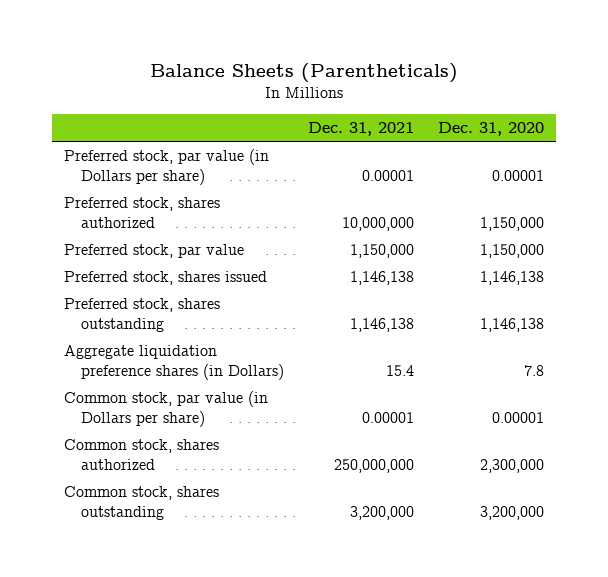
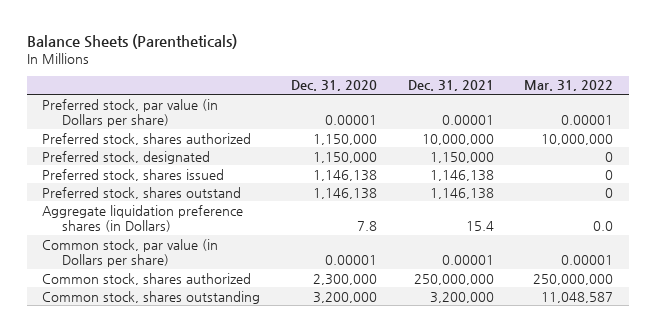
none -> [524,80,614,92] Mar. 31, 2022
[64,244,245,259] Preferred stock, par value -> [42,150,211,164] Preferred stock, designated
[64,298,221,333] Preferred stock, shares outstanding -> [42,186,242,199] Preferred stock, shares outstand

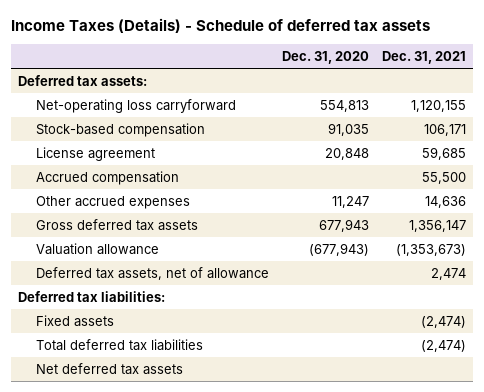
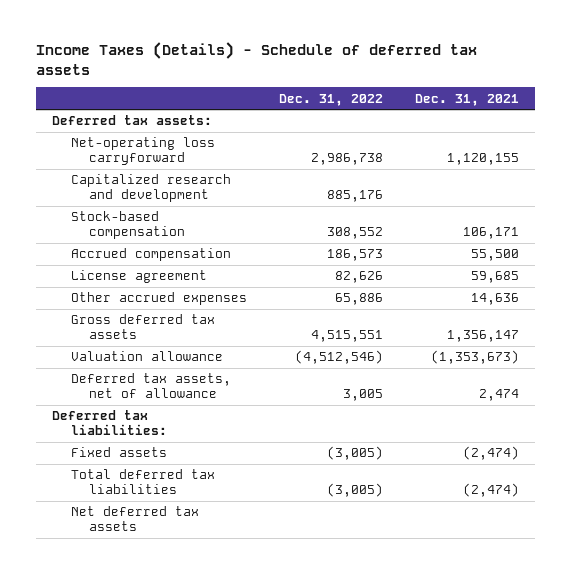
[282,51,370,65] Dec. 31, 2020 -> none
none -> [278,93,383,106] Dec. 31, 2022
none -> [70,174,231,203] Capitalized research and development
[36,146,156,161] License agreement -> [70,270,207,284] License agreement

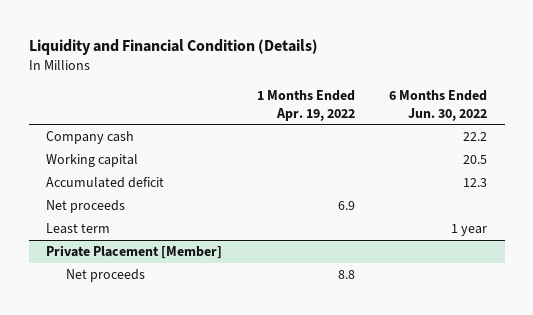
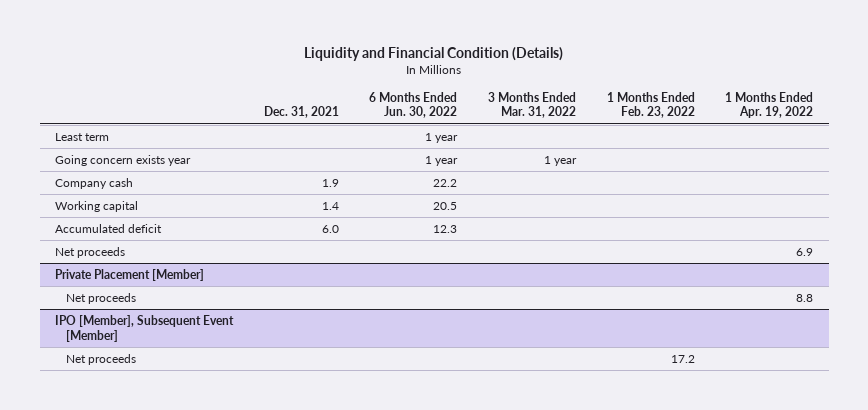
none -> [263,106,339,119] Dec. 31, 2021
none -> [488,91,577,119] 3 Months Ended Mar. 31, 2022
none -> [606,91,695,119] 1 Months Ended Feb. 23, 2022
[46,222,111,234] Least term -> [54,132,109,141] Least term
none -> [54,154,191,166] Going concern exists year
none -> [54,314,234,342] IPO [Member], Subsequent Event [Member]
none -> [66,353,137,365] Net proceeds

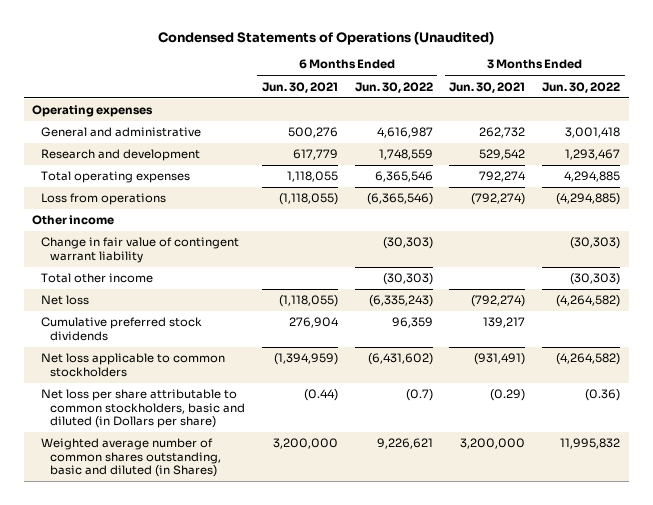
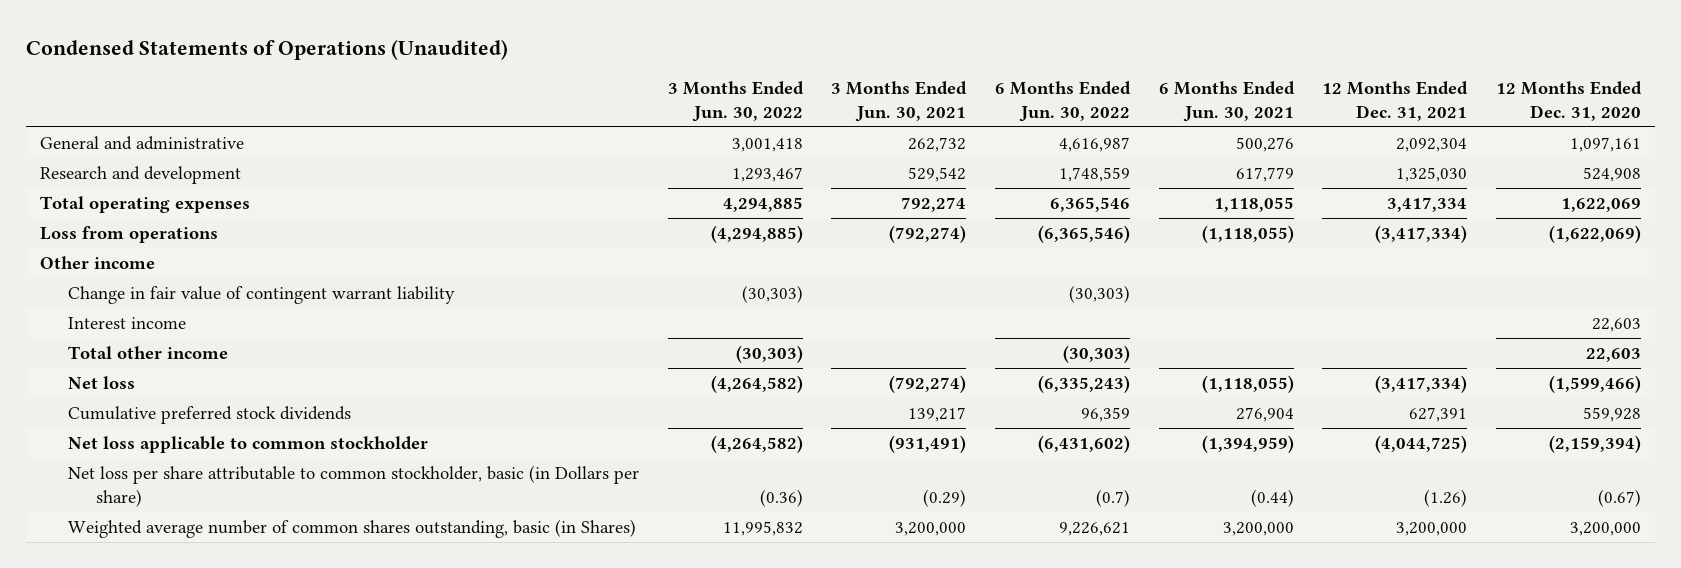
none -> [1322,81,1469,121] 12 Months Ended Dec. 31, 2021
none -> [1495,81,1642,121] 12 Months Ended Dec. 31, 2020
[32,105,154,118] Operating expenses -> none
none -> [68,317,187,330] Interest income
[41,353,226,377] Net loss applicable to common stockholders -> [68,436,429,454] Net loss applicable to common stockholder
[41,389,245,429] Net loss per share attributable to common stockholders, basic and diluted (in Dollars per share) -> [68,465,640,507] Net loss per share attributable to common stockholder, basic (in Dollars per share)
[41,438,221,478] Weighted average number of common shares outstanding, basic and diluted (in Shares) -> [68,519,637,539] Weighted average number of common shares outstanding, basic (in Shares)

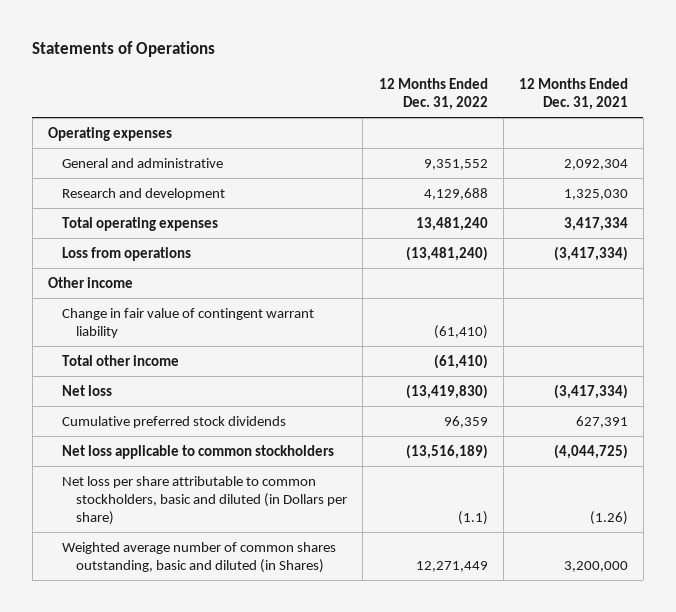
[26,38,509,60] Condensed Statements of Operations (Unaudited) -> [32,41,216,58] Statements of Operations
[667,81,804,122] 3 Months Ended Jun. 30, 2022 -> none
[831,81,968,122] 3 Months Ended Jun. 30, 2021 -> none
[995,81,1132,122] 6 Months Ended Jun. 30, 2022 -> none
[1158,81,1295,122] 6 Months Ended Jun. 30, 2021 -> none
[1495,81,1642,121] 12 Months Ended Dec. 31, 2020 -> none
none -> [378,77,488,110] 12 Months Ended Dec. 31, 2022
none -> [47,126,172,141] Operating expenses
[68,317,187,330] Interest income -> none
[68,436,429,454] Net loss applicable to common stockholder -> [61,444,334,459] Net loss applicable to common stockholders
[68,465,640,507] Net loss per share attributable to common stockholder, basic (in Dollars per share) -> [61,475,348,526] Net loss per share attributable to common stockholders, basic and diluted (in Dollars per share)
[68,519,637,539] Weighted average number of common shares outstanding, basic (in Shares) -> [61,541,336,573] Weighted average number of common shares outstanding, basic and diluted (in Shares)

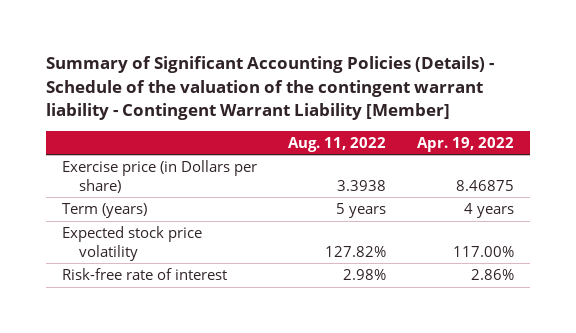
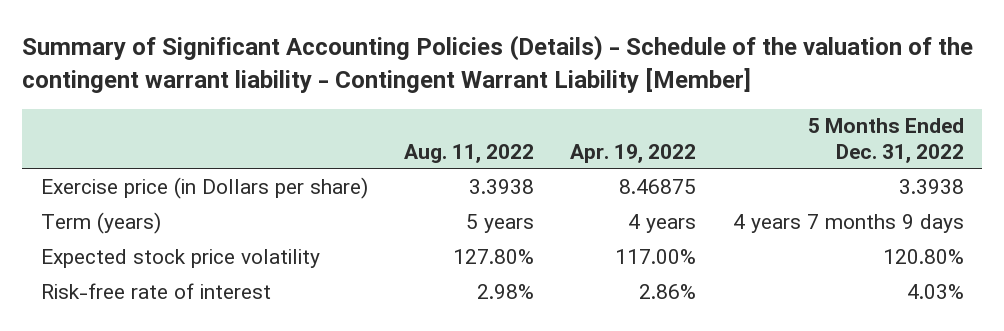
none -> [807,118,964,163] 5 Months Ended Dec. 31, 2022
[325,245,387,257] 127.82% -> [452,248,534,264] 127.80%

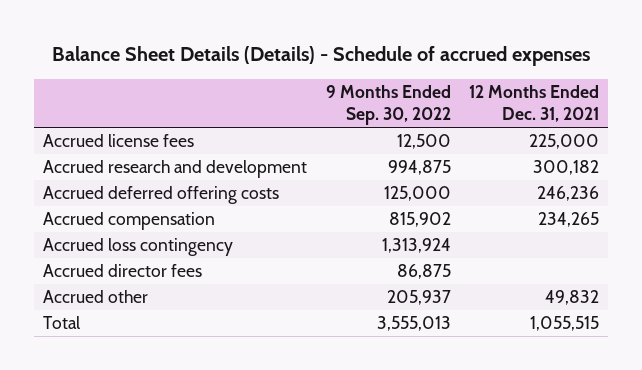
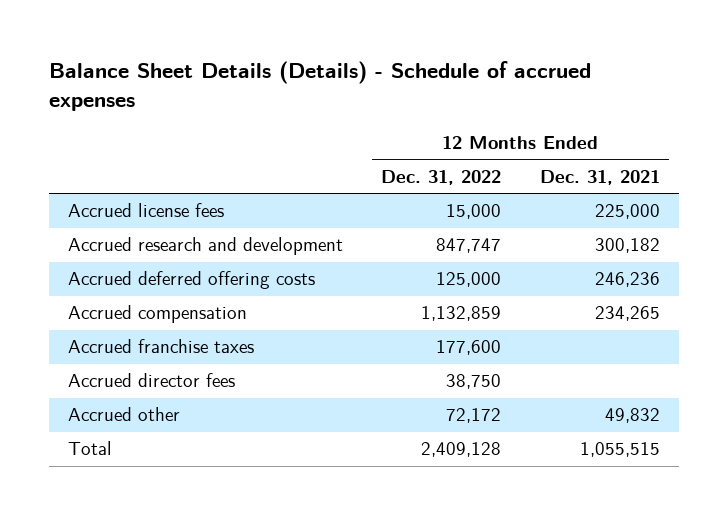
[325,85,451,126] 9 Months Ended Sep. 30, 2022 -> none
none -> [381,169,502,185] Dec. 31, 2022
[43,238,234,257] Accrued loss contingency -> [68,339,255,354] Accrued franchise taxes

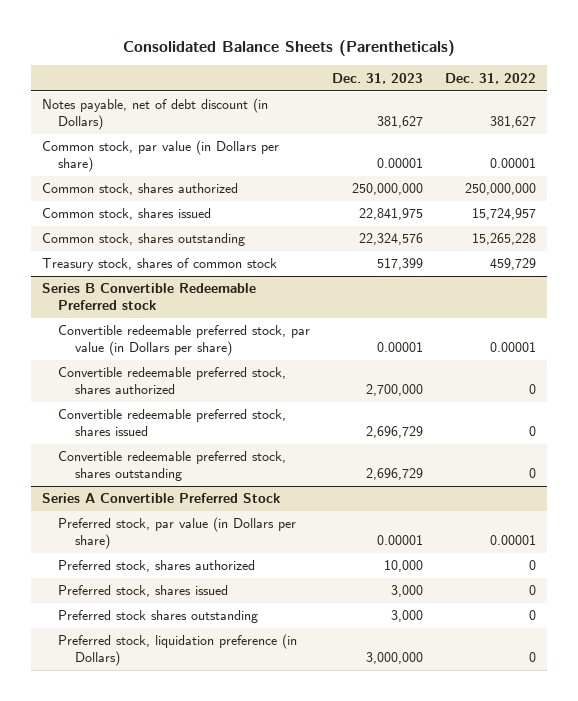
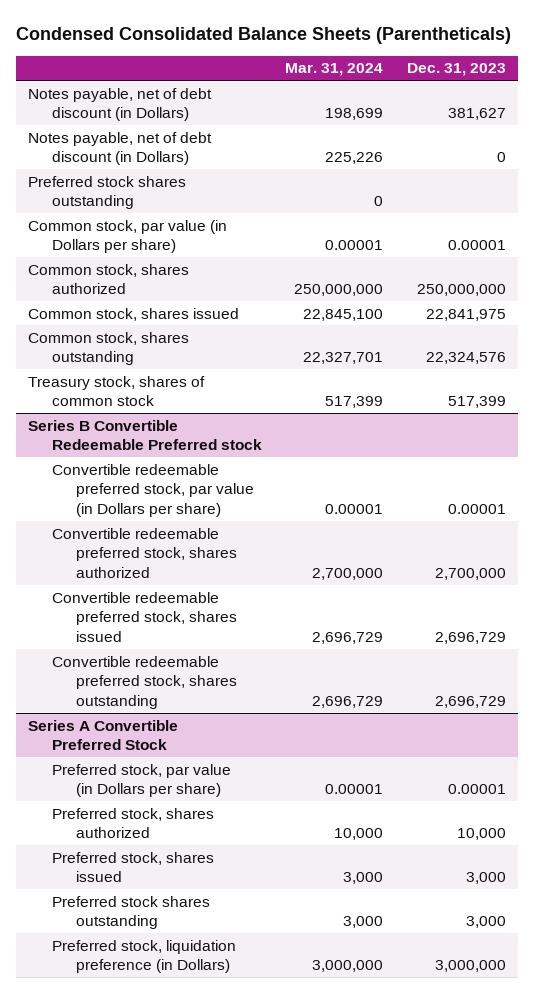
[122,39,455,56] Consolidated Balance Sheets (Parentheticals) -> [16,27,512,45] Condensed Consolidated Balance Sheets (Parentheticals)
[444,72,536,84] Dec. 31, 2022 -> none
none -> [285,63,384,77] Mar. 31, 2024
none -> [27,131,212,166] Notes payable, net of debt discount (in Dollars)
none -> [27,175,186,210] Preferred stock shares outstanding

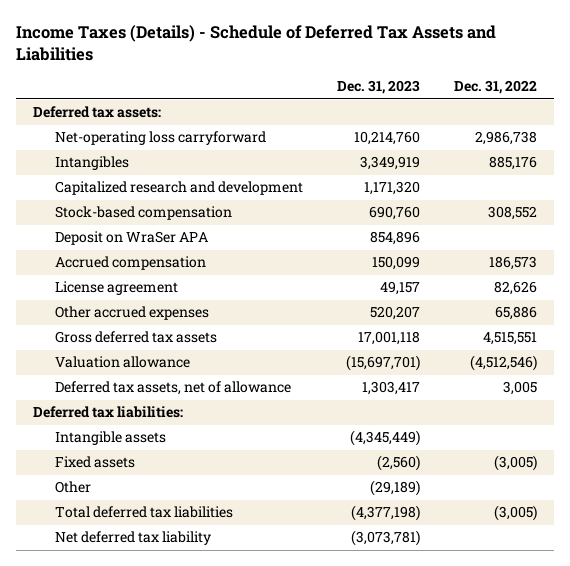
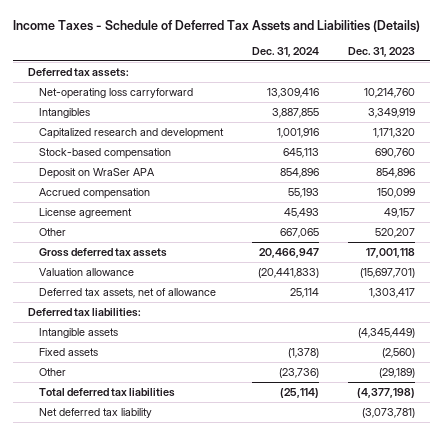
[16,25,497,61] Income Taxes (Details) - Schedule of Deferred Tax Assets and Liabilities -> [12,19,420,32] Income Taxes - Schedule of Deferred Tax Assets and Liabilities (Details)
[453,80,537,95] Dec. 31, 2022 -> none
none -> [252,46,320,57] Dec. 31, 2024
[54,306,209,321] Other accrued expenses -> [38,227,66,236] Other

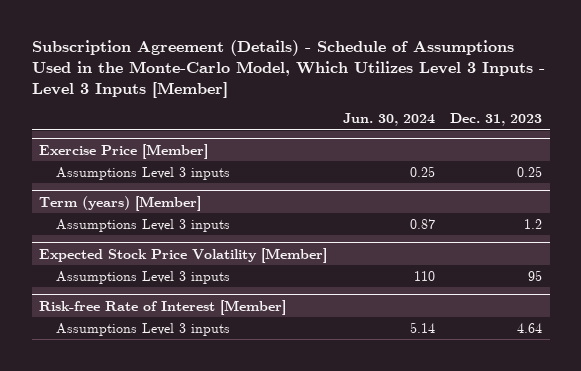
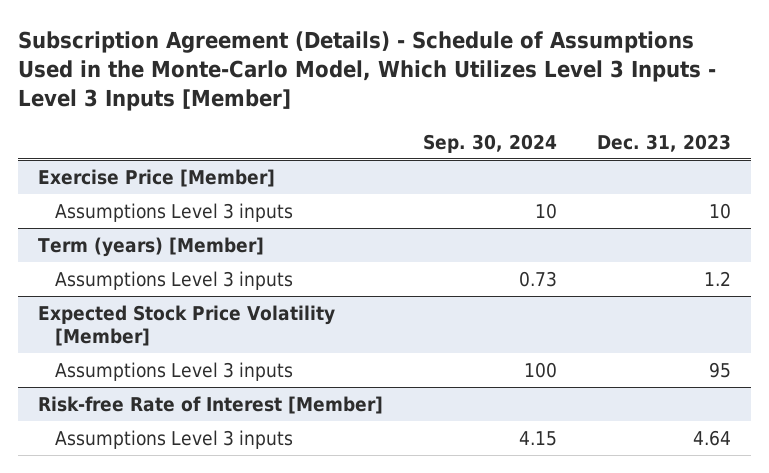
[342,113,435,127] Jun. 30, 2024 -> none
none -> [423,133,558,153] Sep. 30, 2024
[517,165,543,177] 0.25 -> [709,202,732,219] 10

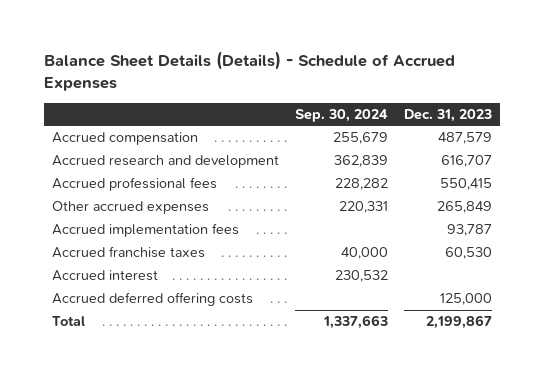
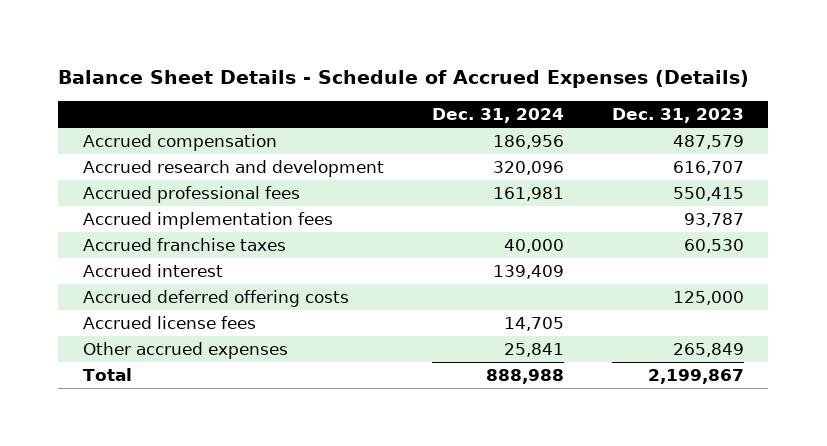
[43,51,455,92] Balance Sheet Details (Details) - Schedule of Accrued Expenses -> [58,70,750,89] Balance Sheet Details - Schedule of Accrued Expenses (Details)
[294,108,388,122] Sep. 30, 2024 -> none
none -> [431,108,564,124] Dec. 31, 2024
none -> [82,316,256,330] Accrued license fees
[51,201,209,215] Other accrued expenses -> [82,342,288,360] Other accrued expenses

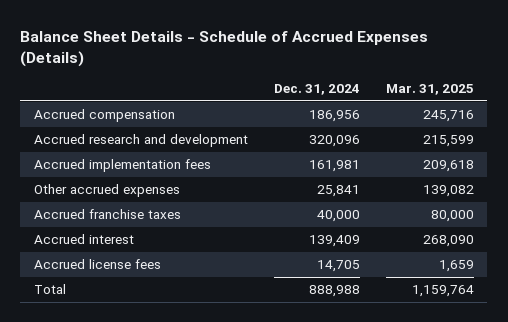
[612,108,745,124] Dec. 31, 2023 -> none
none -> [386,84,475,96] Mar. 31, 2025
[82,212,333,230] Accrued implementation fees -> none
[82,186,300,204] Accrued professional fees -> [33,159,211,173] Accrued implementation fees
[82,342,288,360] Other accrued expenses -> [33,184,180,198] Other accrued expenses
[82,290,349,308] Accrued deferred offering costs -> none

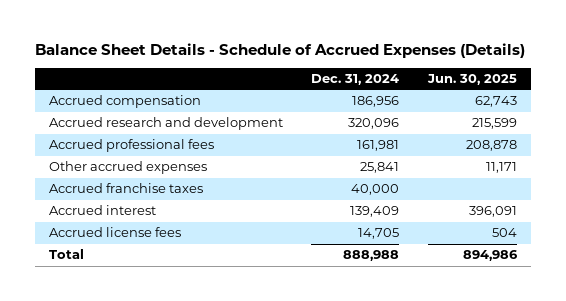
[386,84,475,96] Mar. 31, 2025 -> none
none -> [427,73,518,85] Jun. 30, 2025
[33,159,211,173] Accrued implementation fees -> [48,139,214,153] Accrued professional fees

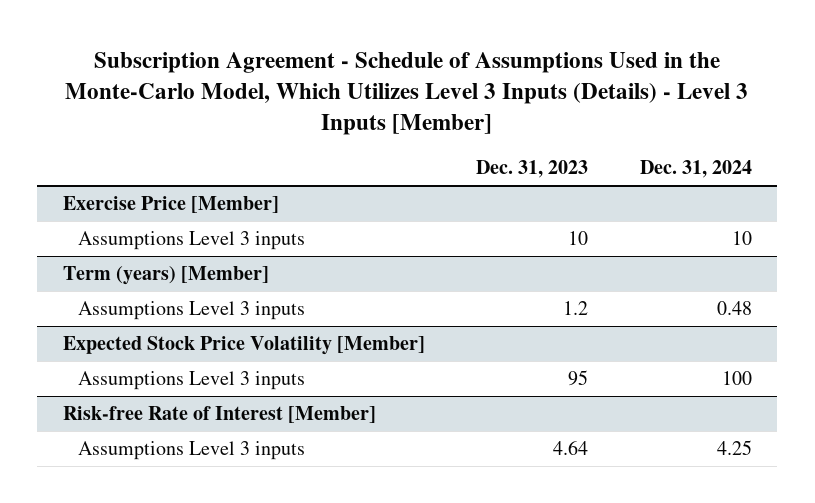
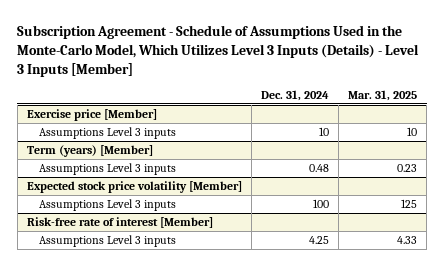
[476,160,589,179] Dec. 31, 2023 -> none
none -> [348,89,418,101] Mar. 31, 2025
[63,196,280,214] Exercise Price [Member] -> [26,109,157,122] Exercise price [Member]
[63,336,426,356] Expected Stock Price Volatility [Member] -> [26,181,242,194] Expected stock price volatility [Member]
[63,406,377,424] Risk-free Rate of Interest [Member] -> [26,217,213,229] Risk-free rate of interest [Member]

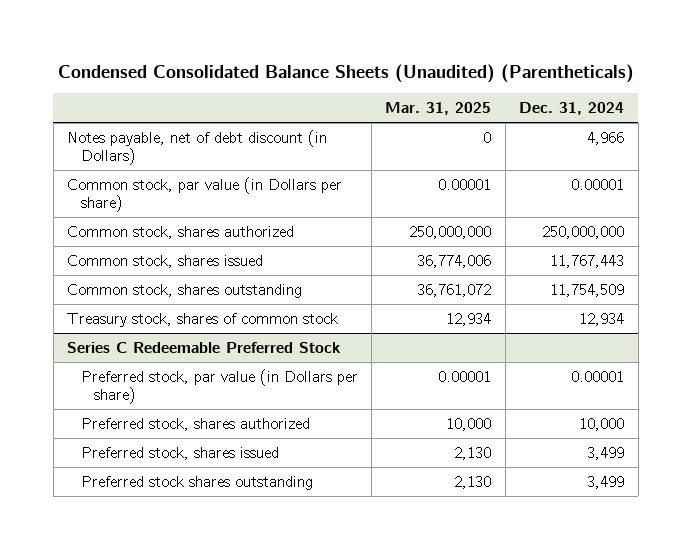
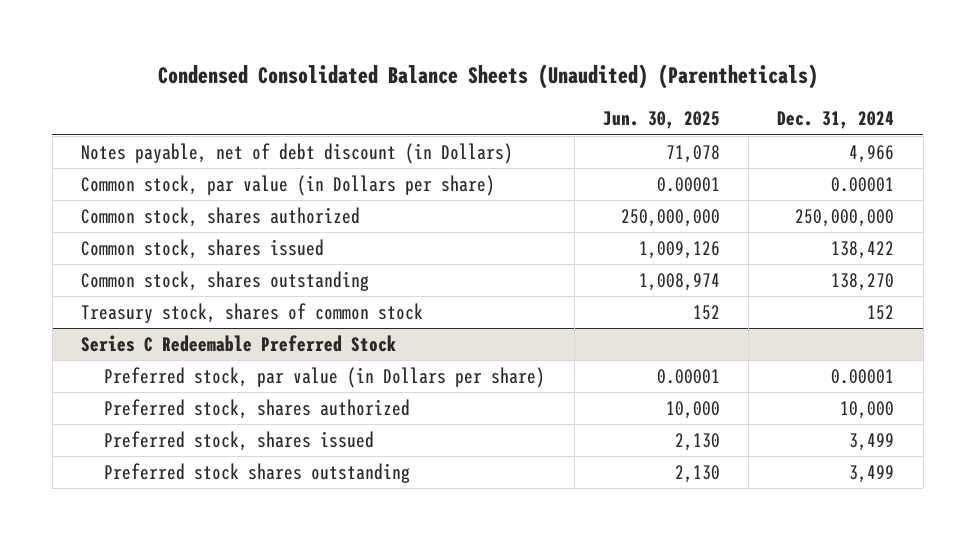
[385,102,492,116] Mar. 31, 2025 -> none
none -> [602,111,720,130] Jun. 30, 2025
[550,254,625,268] 11,767,443 -> [831,241,895,260] 138,422
[550,283,625,297] 11,754,509 -> [831,273,895,292] 138,270
[579,312,625,326] 12,934 -> [867,305,895,321] 152

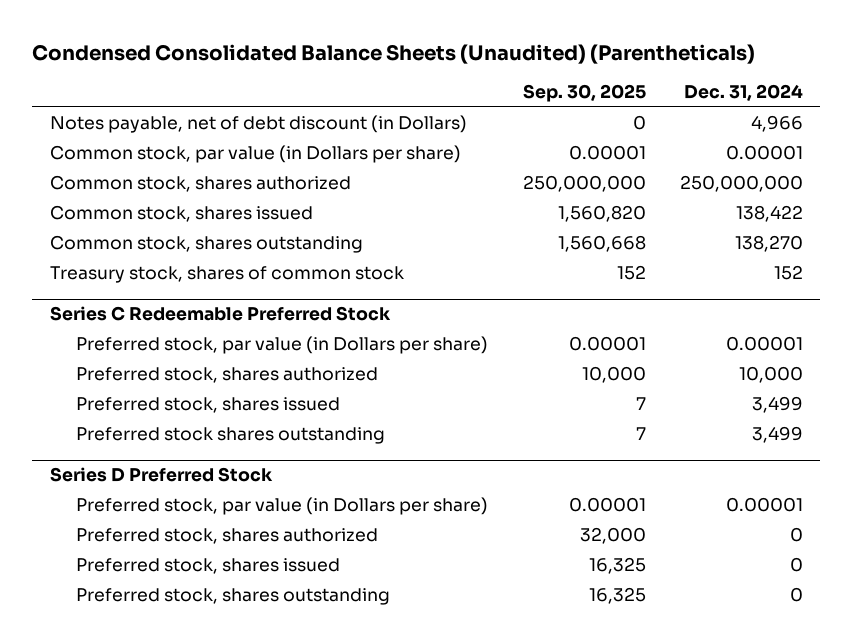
[602,111,720,130] Jun. 30, 2025 -> none
none -> [522,84,646,103] Sep. 30, 2025
none -> [49,467,273,483] Series D Preferred Stock
none -> [76,497,489,516] Preferred stock, par value (in Dollars per share)
none -> [76,528,379,545] Preferred stock, shares authorized
none -> [76,558,341,575] Preferred stock, shares issued
none -> [76,588,391,606] Preferred stock, shares outstanding

